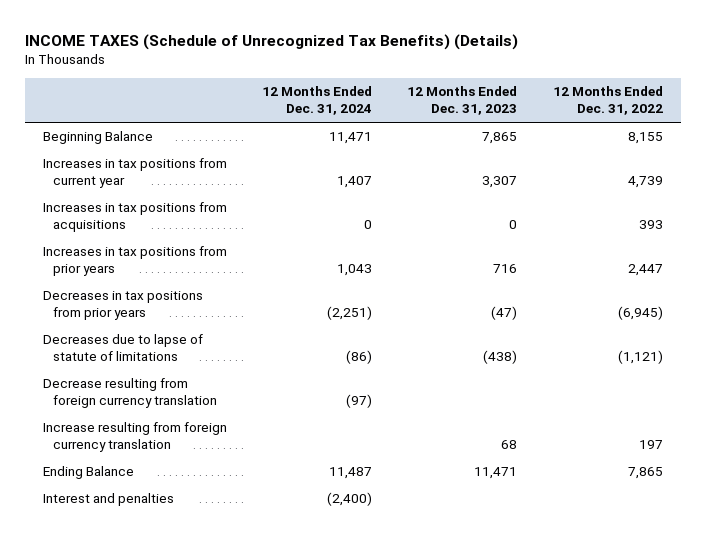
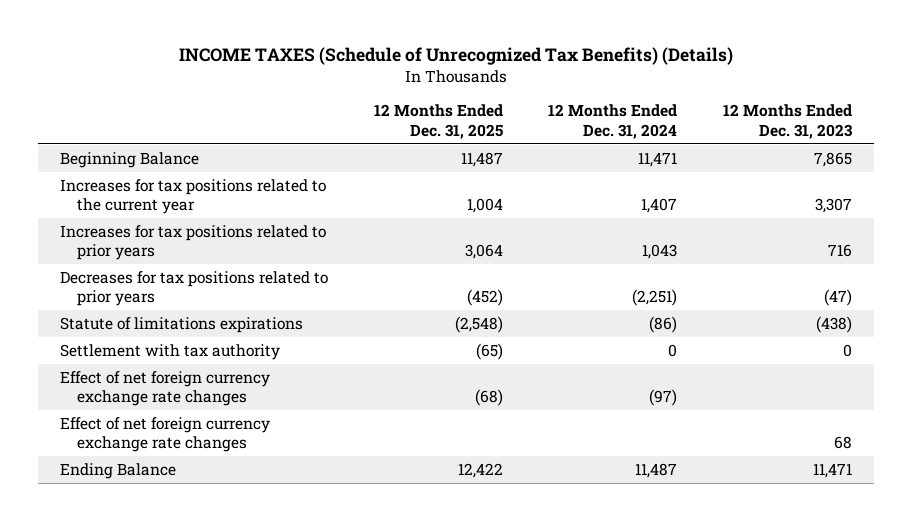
[552,86,663,116] 12 Months Ended Dec. 31, 2022 -> none
none -> [373,104,503,139] 12 Months Ended Dec. 31, 2025
[42,202,227,233] Increases in tax positions from acquisitions -> none
[42,158,227,189] Increases in tax positions from current year -> [60,179,327,215] Increases for tax positions related to the current year
[42,246,227,277] Increases in tax positions from prior years -> [60,225,327,261] Increases for tax positions related to prior years
[42,291,203,321] Decreases in tax positions from prior years -> [60,271,329,307] Decreases for tax positions related to prior years
[42,334,203,362] Decreases due to lapse of statute of limitations -> [60,317,304,334] Statute of limitations expirations
none -> [60,344,281,361] Settlement with tax authority
[42,378,218,409] Decrease resulting from foreign currency translation -> [60,371,271,407] Effect of net foreign currency exchange rate changes
[42,422,227,453] Increase resulting from foreign currency translation -> [60,417,271,453] Effect of net foreign currency exchange rate changes
[42,493,174,507] Interest and penalties -> none

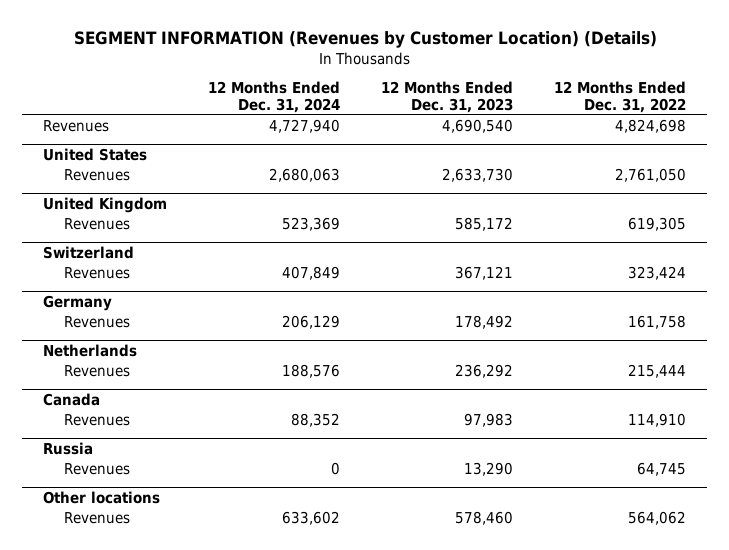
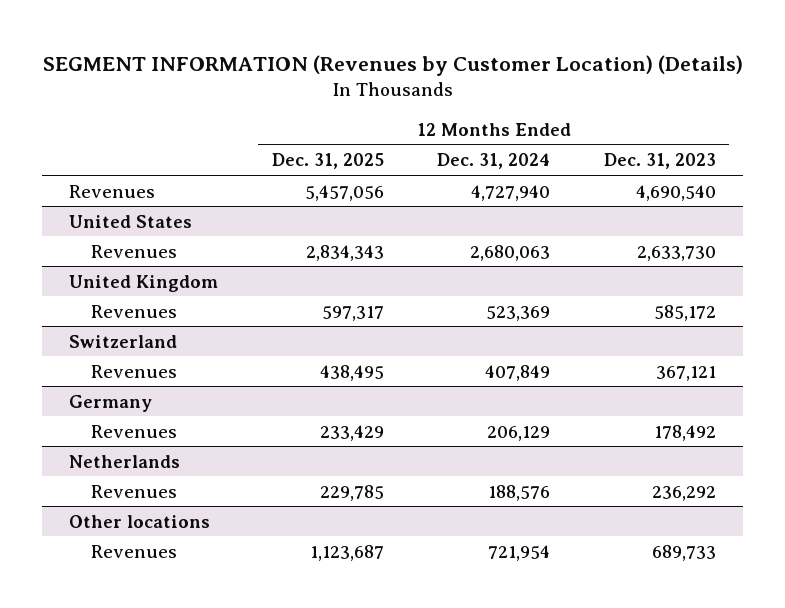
[554,81,687,113] 12 Months Ended Dec. 31, 2022 -> none
none -> [271,153,384,170] Dec. 31, 2025
[42,392,100,406] Canada -> none
[63,414,130,427] Revenues -> none
[42,441,93,455] Russia -> none
[63,463,130,476] Revenues -> none
[281,511,340,526] 633,602 -> [488,544,551,561] 721,954
[455,511,514,526] 578,460 -> [651,544,716,561] 689,733

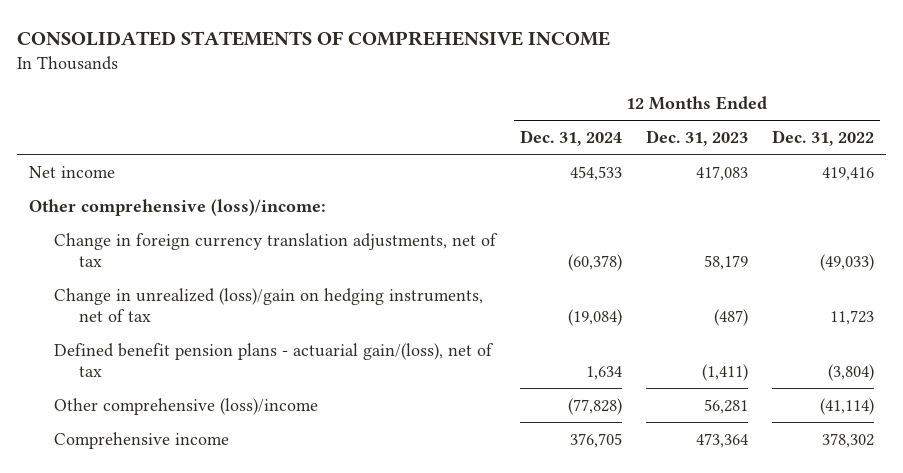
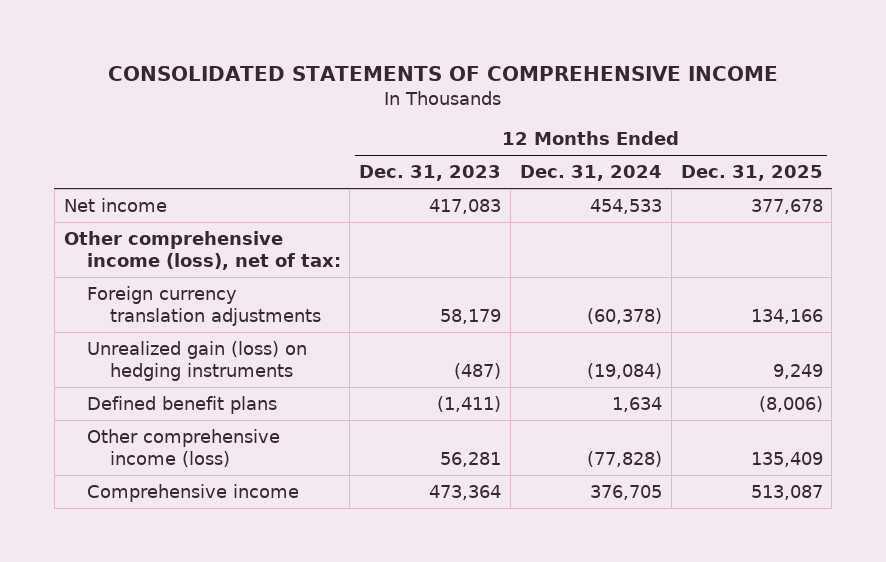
[771,130,874,147] Dec. 31, 2022 -> none
none -> [680,165,823,182] Dec. 31, 2025
[29,198,327,216] Other comprehensive (loss)/income: -> [63,230,341,270] Other comprehensive income (loss), net of tax:
[53,232,498,267] Change in foreign currency translation adjustments, net of tax -> [86,285,321,326] Foreign currency translation adjustments
[53,287,483,322] Change in unrealized (loss)/gain on hedging instruments, net of tax -> [86,340,307,381] Unrealized gain (loss) on hedging instruments
[53,342,494,377] Defined benefit pension plans - actuarial gain/(loss), net of tax -> [86,395,277,414] Defined benefit plans
[53,397,318,415] Other comprehensive (loss)/income -> [86,428,280,467] Other comprehensive income (loss)

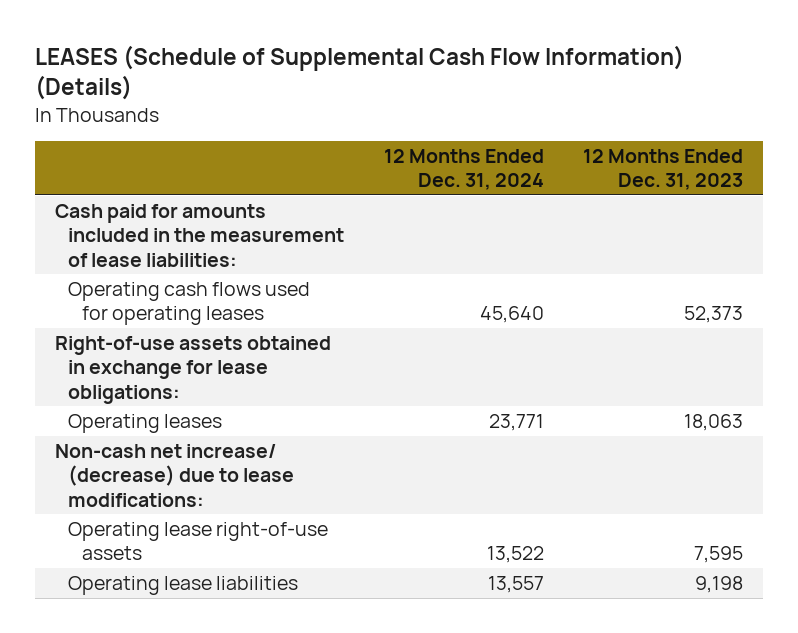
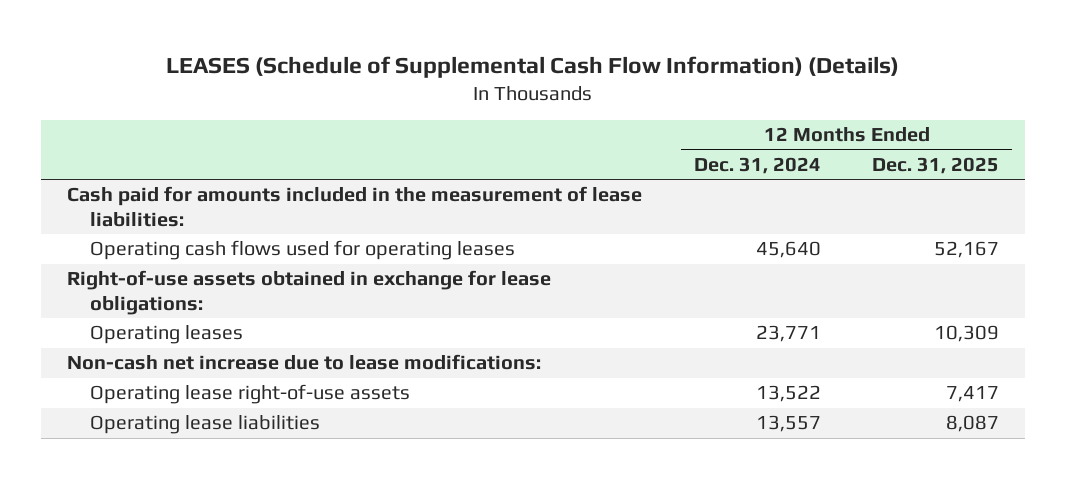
[583,148,744,191] 12 Months Ended Dec. 31, 2023 -> none
none -> [872,156,1000,174] Dec. 31, 2025
[54,443,295,507] Non-cash net increase/ (decrease) due to lease modifications: -> [67,354,542,371] Non-cash net increase due to lease modifications:

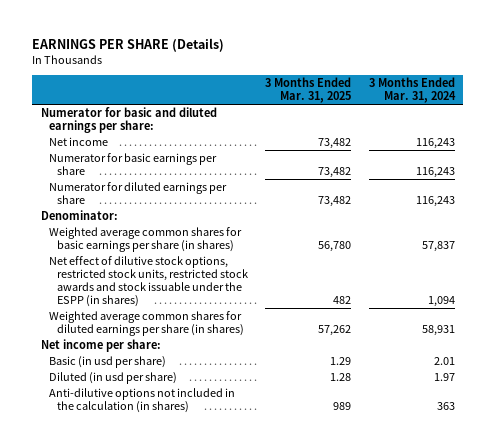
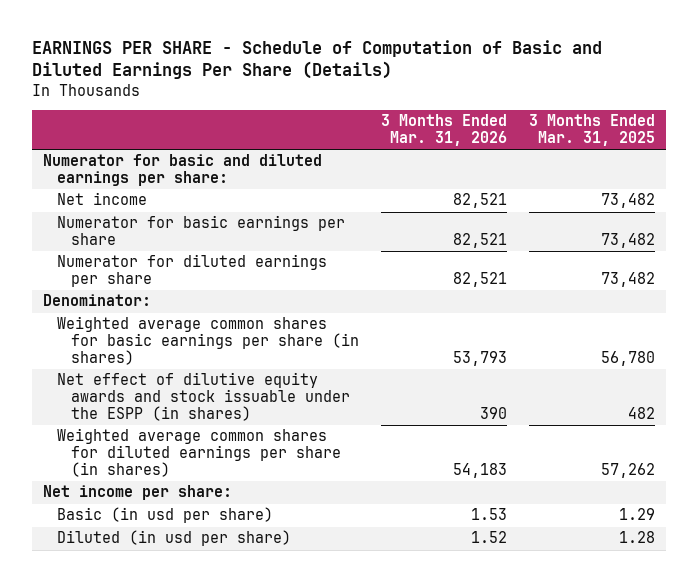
[32,38,225,53] EARNINGS PER SHARE (Details) -> [31,40,602,80] EARNINGS PER SHARE - Schedule of Computation of Basic and Diluted Earnings Per Share (Details)
[368,77,456,104] 3 Months Ended Mar. 31, 2024 -> none
none -> [381,114,508,147] 3 Months Ended Mar. 31, 2026
[48,255,249,308] Net effect of dilutive stock options, restricted stock units, restricted stock awards and stock issuable under the ESPP (in shares) -> [56,372,351,421] Net effect of dilutive equity awards and stock issuable under the ESPP (in shares)
[48,387,235,414] Anti-dilutive options not included in the calculation (in shares) -> none

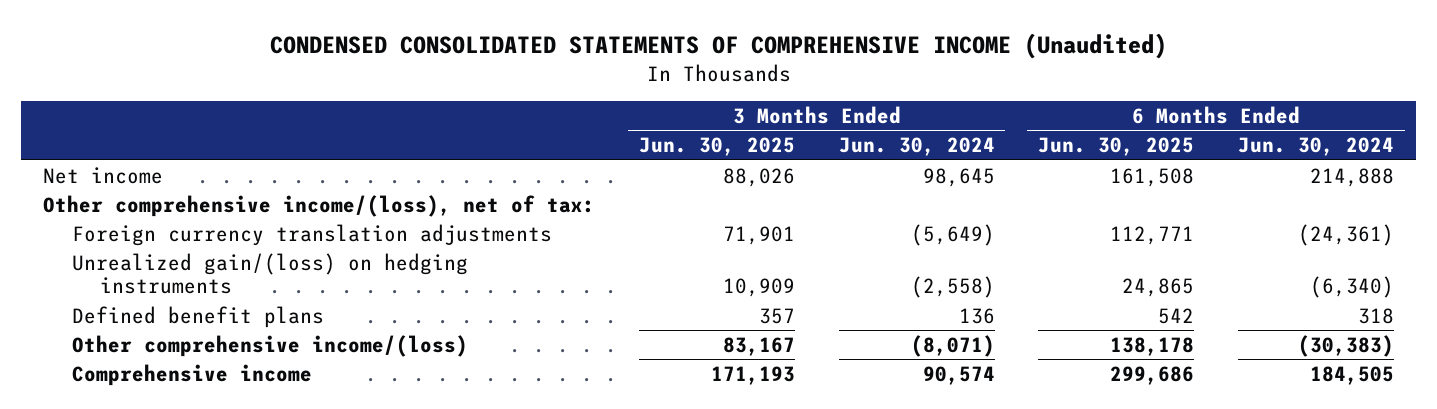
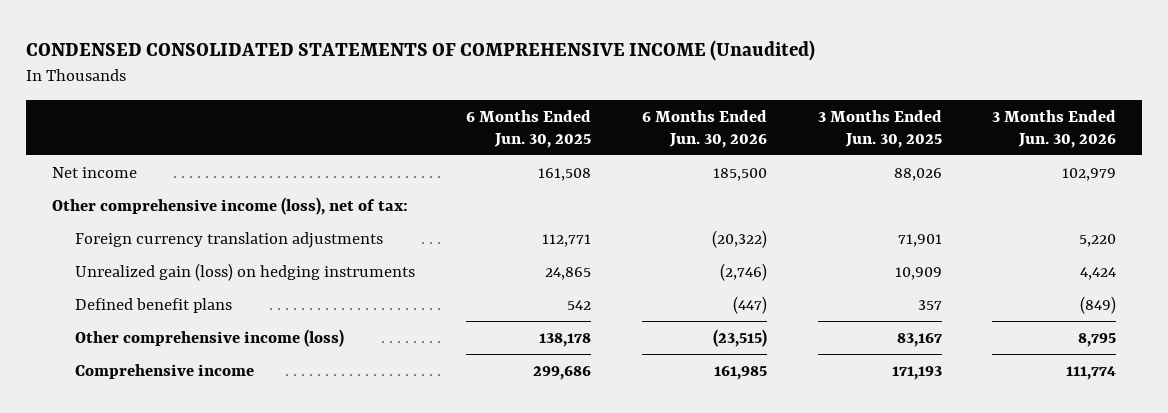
[838,137,995,157] Jun. 30, 2024 -> none
[1237,137,1394,157] Jun. 30, 2024 -> none
none -> [641,110,767,148] 6 Months Ended Jun. 30, 2026
none -> [992,110,1117,148] 3 Months Ended Jun. 30, 2026
[43,194,596,217] Other comprehensive income/(loss), net of tax: -> [51,196,408,215] Other comprehensive income (loss), net of tax:
[71,252,468,295] Unrealized gain/(loss) on hedging instruments -> [75,262,416,281] Unrealized gain (loss) on hedging instruments
[71,334,468,357] Other comprehensive income/(loss) -> [75,328,345,347] Other comprehensive income (loss)

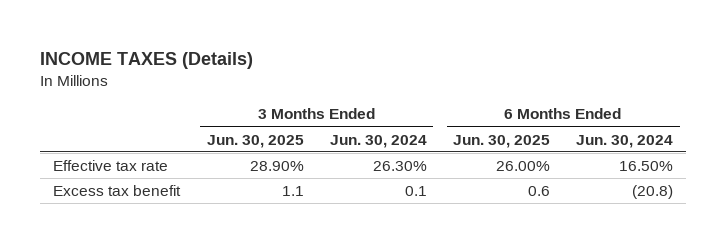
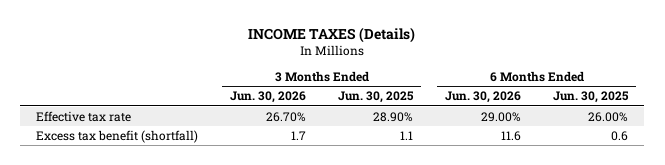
[329,134,427,148] Jun. 30, 2024 -> none
[576,134,674,148] Jun. 30, 2024 -> none
none -> [230,91,307,104] Jun. 30, 2026
none -> [445,91,522,104] Jun. 30, 2026
[53,185,182,197] Excess tax benefit -> [36,130,199,144] Excess tax benefit (shortfall)

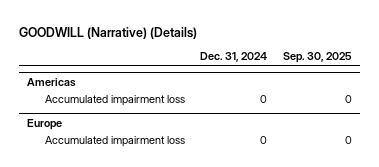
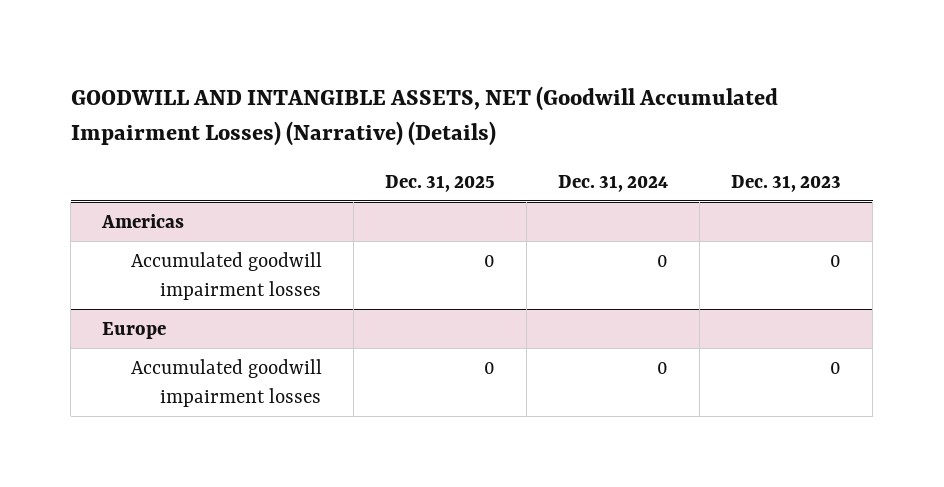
[19,26,198,39] GOODWILL (Narrative) (Details) -> [70,86,778,146] GOODWILL AND INTANGIBLE ASSETS, NET (Goodwill Accumulated Impairment Losses) (Narrative) (Details)
[282,52,352,64] Sep. 30, 2025 -> none
none -> [385,174,496,192] Dec. 31, 2025
none -> [731,174,842,192] Dec. 31, 2023
[44,94,185,106] Accumulated impairment loss -> [131,251,323,300] Accumulated goodwill impairment losses
[44,135,185,147] Accumulated impairment loss -> [131,358,323,407] Accumulated goodwill impairment losses

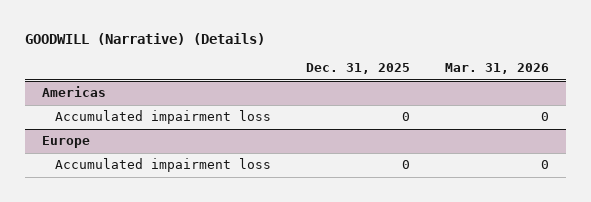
[70,86,778,146] GOODWILL AND INTANGIBLE ASSETS, NET (Goodwill Accumulated Impairment Losses) (Narrative) (Details) -> [24,32,265,45] GOODWILL (Narrative) (Details)
[558,174,669,192] Dec. 31, 2024 -> none
[731,174,842,192] Dec. 31, 2023 -> none
none -> [444,63,549,75] Mar. 31, 2026
[131,251,323,300] Accumulated goodwill impairment losses -> [55,110,272,125] Accumulated impairment loss
[131,358,323,407] Accumulated goodwill impairment losses -> [55,158,272,173] Accumulated impairment loss

